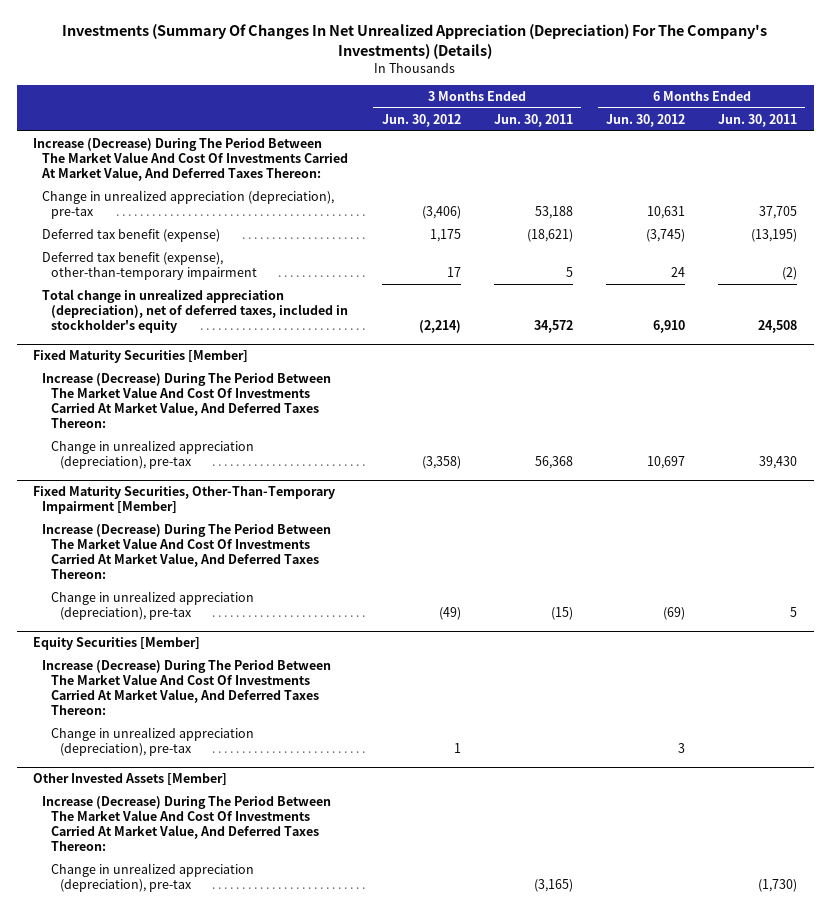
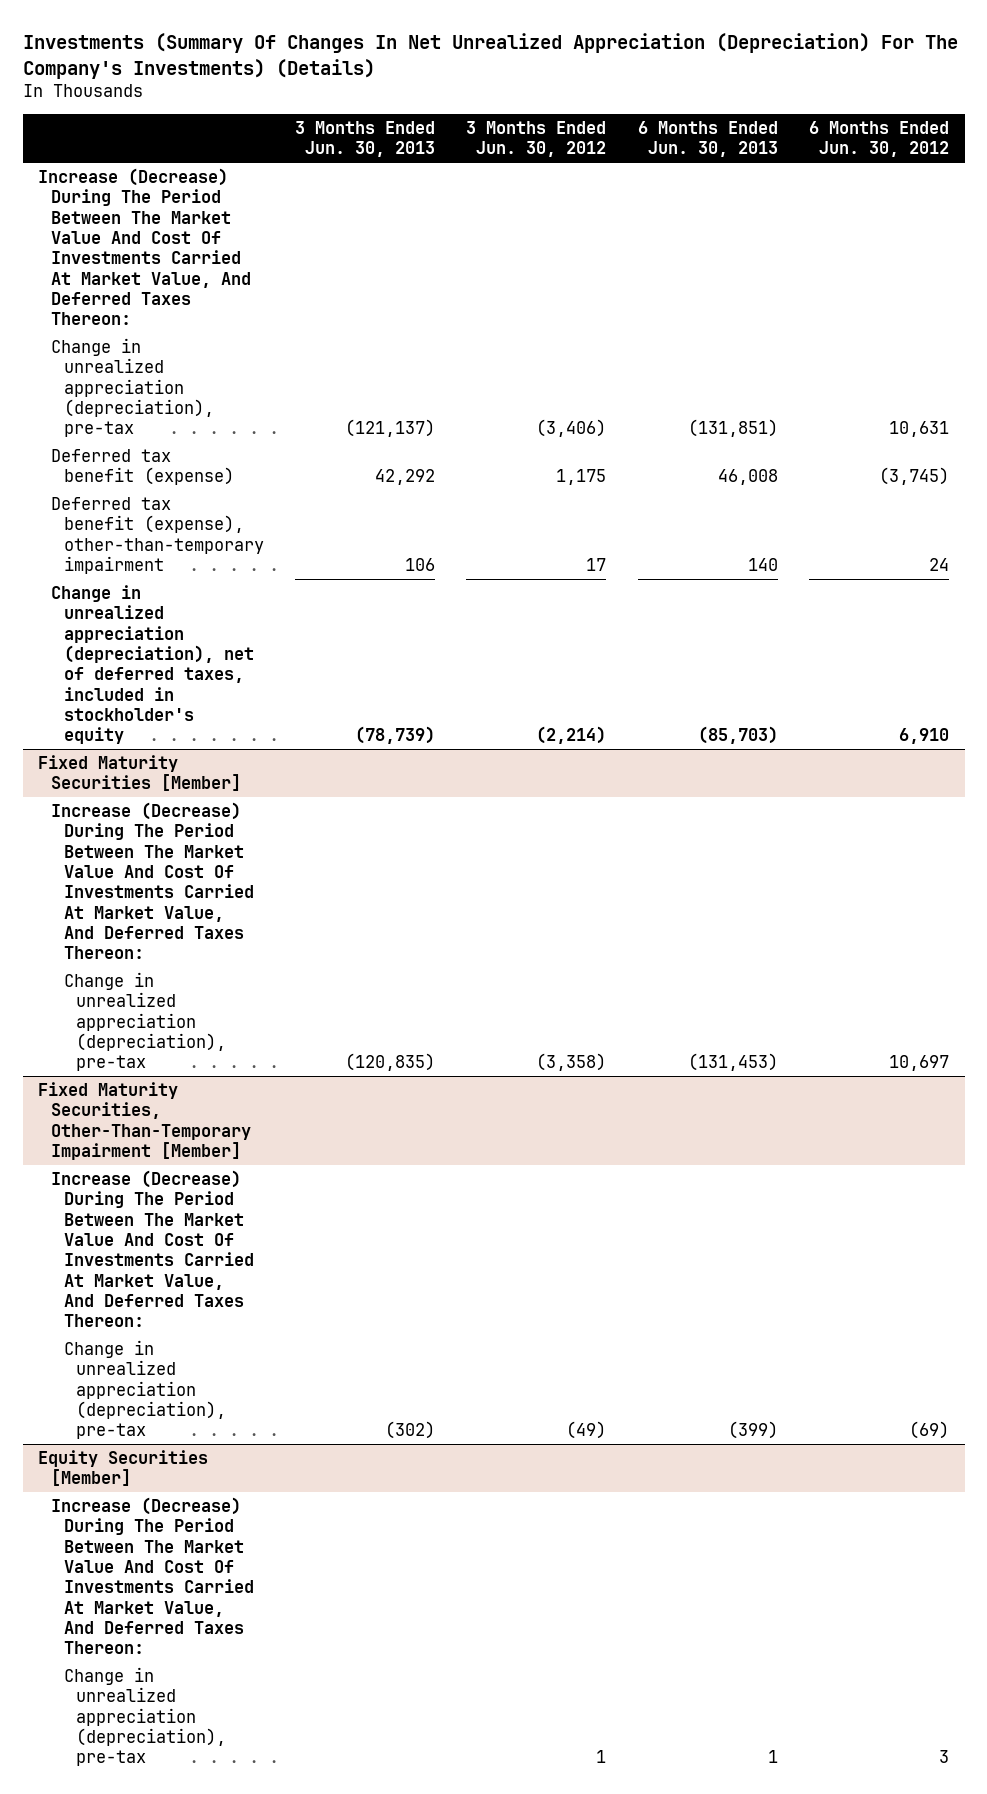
[493,113,573,127] Jun. 30, 2011 -> none
[718,113,798,127] Jun. 30, 2011 -> none
none -> [295,121,436,158] 3 Months Ended Jun. 30, 2013
none -> [637,121,778,158] 6 Months Ended Jun. 30, 2013
[42,288,349,333] Total change in unrealized appreciation (depreciation), net of deferred taxes, included in stockholder's equity -> [51,585,254,745] Change in unrealized appreciation (depreciation), net of deferred taxes, included in stockholder's equity
[33,773,228,786] Other Invested Assets [Member] -> none
[42,795,332,851] Increase (Decrease) During The Period Between The Market Value And Cost Of Investments Carried At Market Value, And Deferred Taxes Thereon: -> none
[51,862,255,892] Change in unrealized appreciation (depreciation), pre-tax -> none

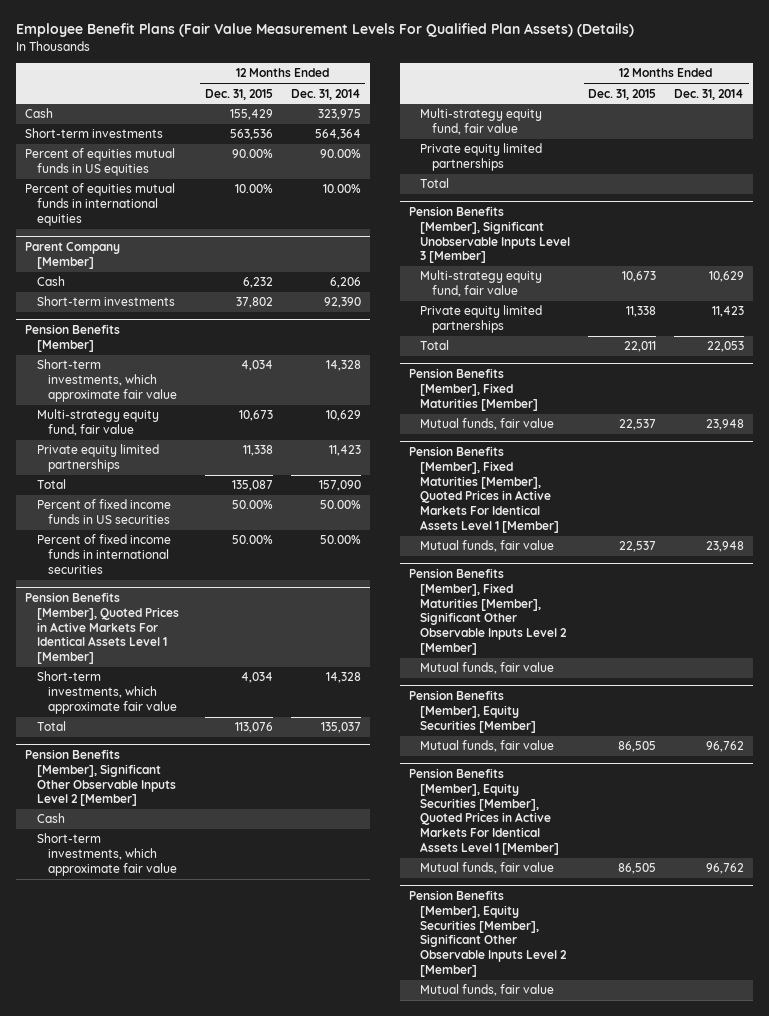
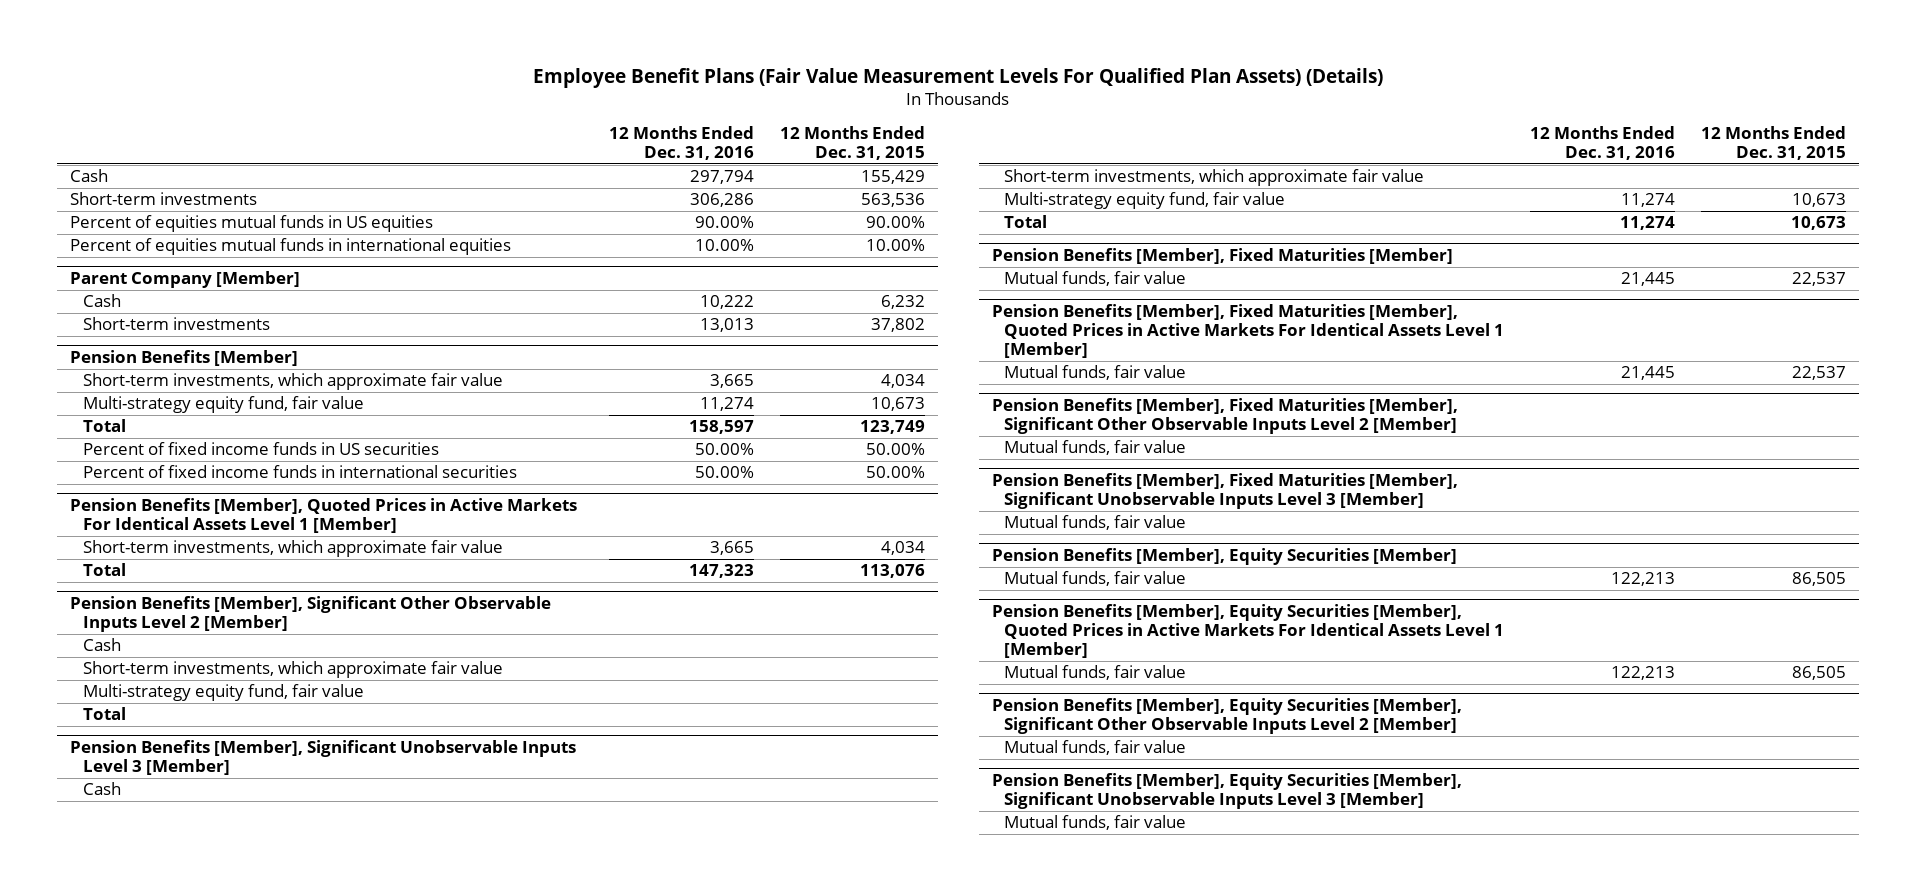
[290,88,361,100] Dec. 31, 2014 -> none
none -> [608,125,754,160] 12 Months Ended Dec. 31, 2016
[36,444,159,473] Private equity limited partnerships -> none
[231,480,273,492] 135,087 -> [859,420,925,435] 123,749
[420,143,543,172] Private equity limited partnerships -> none
none -> [82,782,121,796] Cash
none -> [1004,169,1425,187] Short-term investments, which approximate fair value
[420,305,543,334] Private equity limited partnerships -> none
[624,341,657,353] 22,011 -> [1791,216,1847,231] 10,673
none -> [991,472,1458,509] Pension Benefits [Member], Fixed Maturities [Member], Significant Unobservable Inputs Level 3 [Member]
none -> [1004,515,1187,531] Mutual funds, fair value
none -> [991,772,1462,809] Pension Benefits [Member], Equity Securities [Member], Significant Unobservable Inputs Level 3 [Member]
none -> [1004,815,1187,831] Mutual funds, fair value

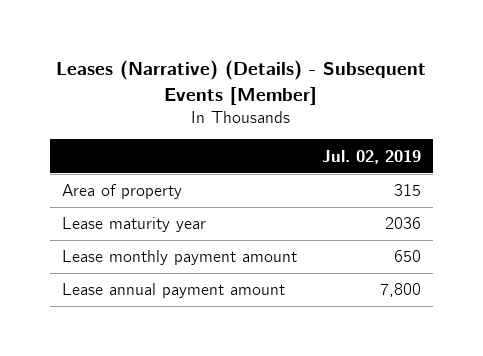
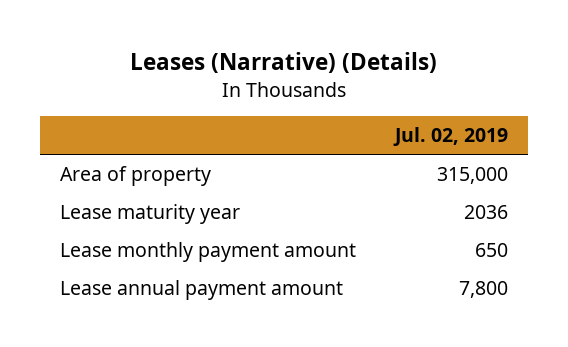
[56,60,427,105] Leases (Narrative) (Details) - Subsequent Events [Member] -> [129,52,437,74] Leases (Narrative) (Details)
[393,184,421,197] 315 -> [437,167,509,185] 315,000

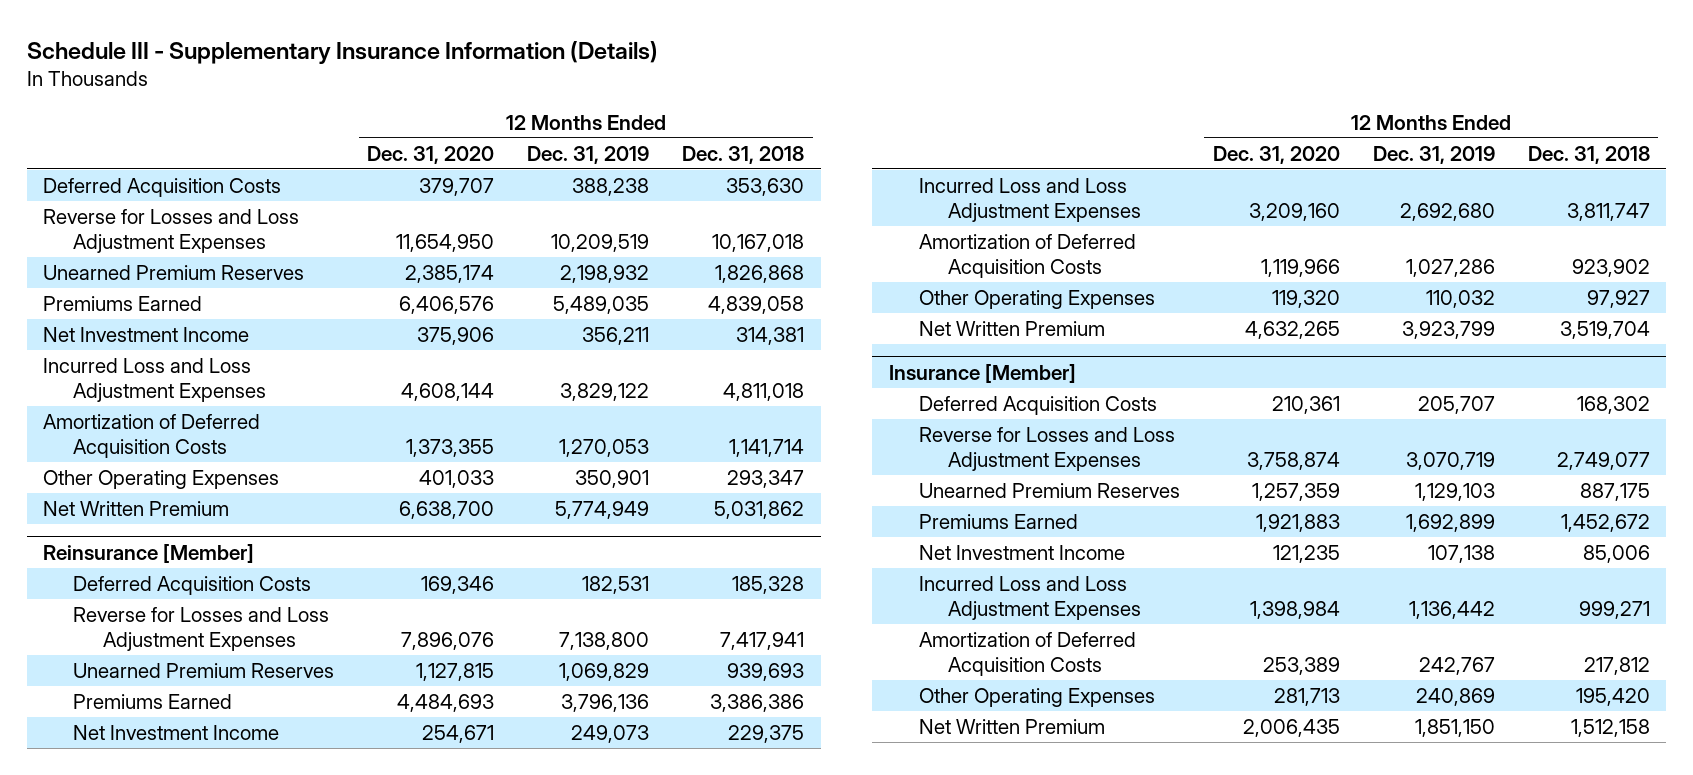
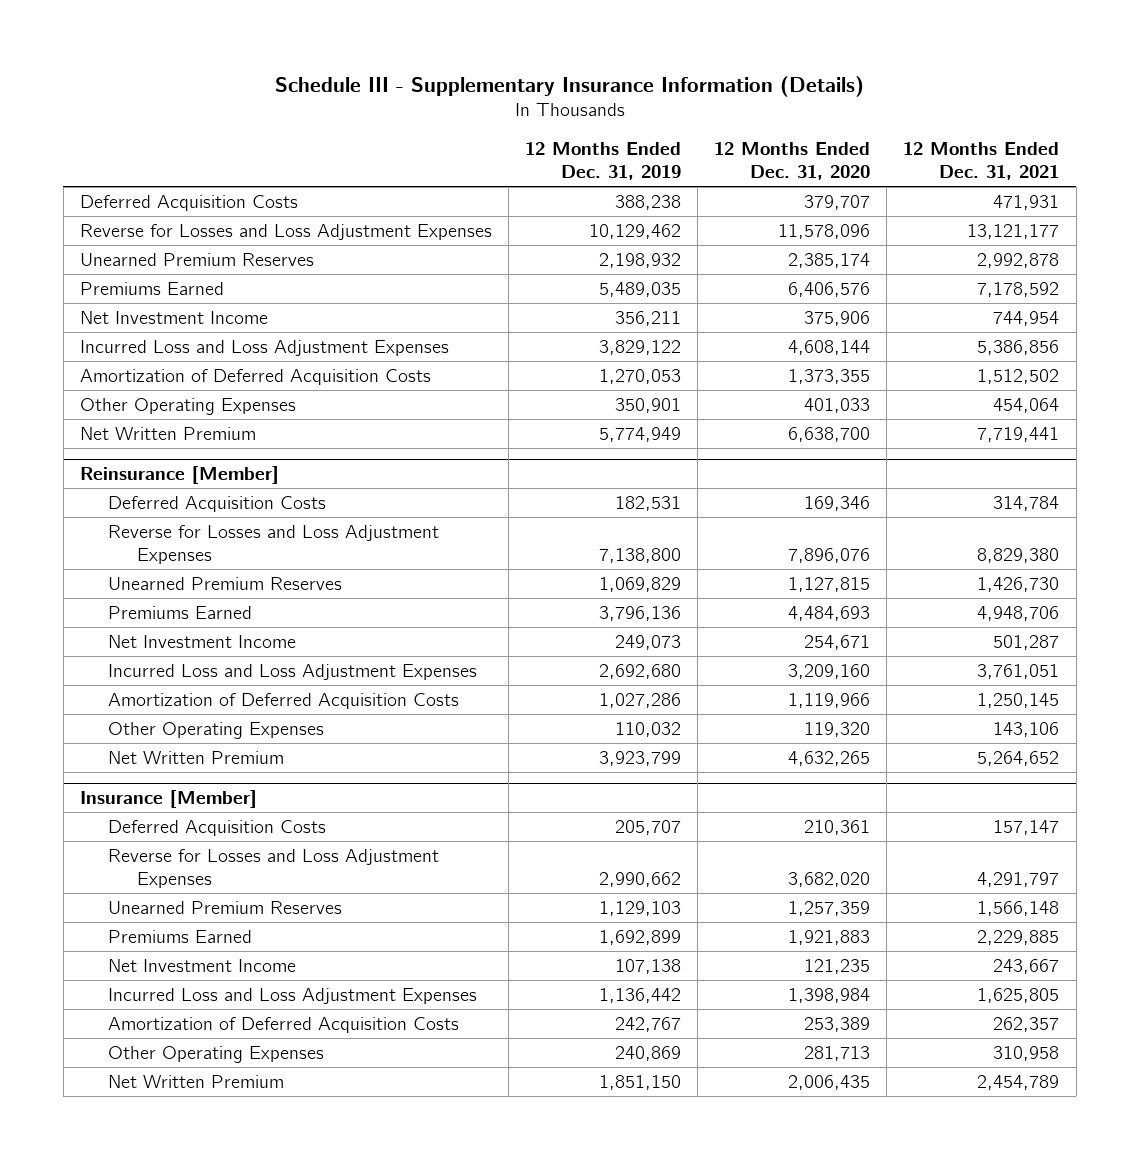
[682,145,805,164] Dec. 31, 2018 -> none
none -> [903,142,1060,181] 12 Months Ended Dec. 31, 2021
[396,234,495,253] 11,654,950 -> [778,223,871,239] 11,578,096
[551,234,650,253] 10,209,519 -> [588,223,681,239] 10,129,462
[1246,452,1340,471] 3,758,874 -> [788,871,871,887] 3,682,020
[1405,452,1495,471] 3,070,719 -> [598,871,681,887] 2,990,662

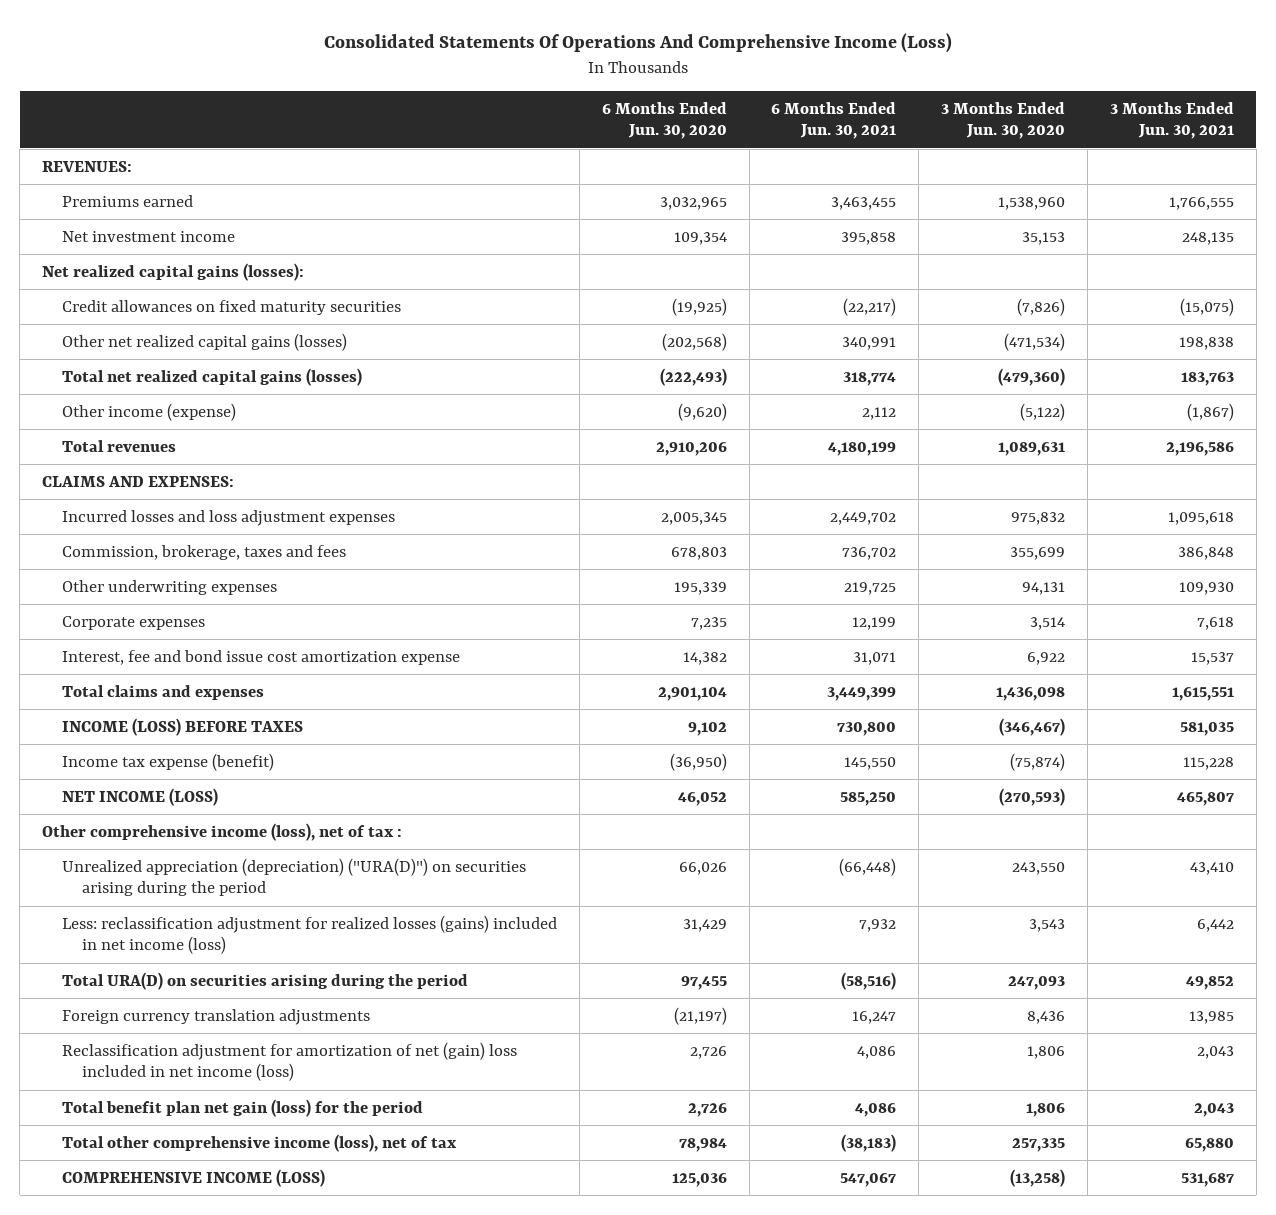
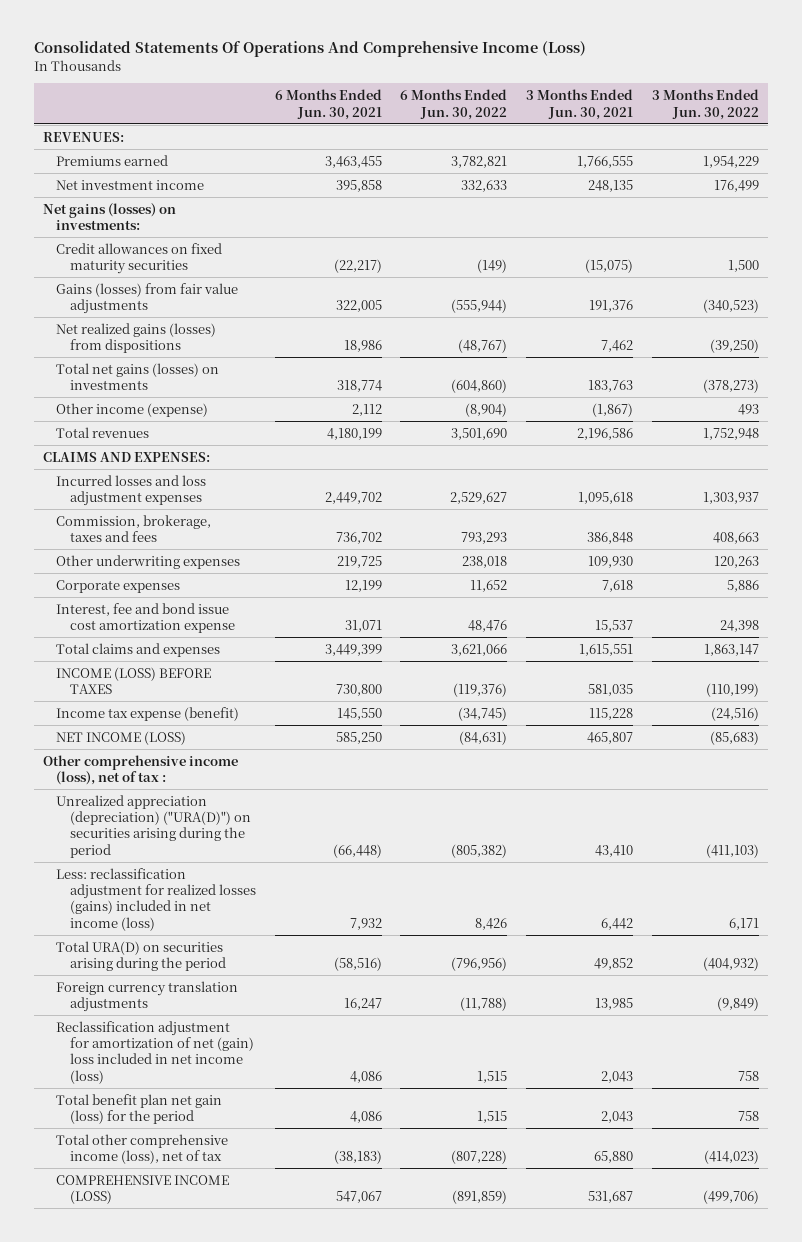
[601,101,727,140] 6 Months Ended Jun. 30, 2020 -> none
[941,101,1066,140] 3 Months Ended Jun. 30, 2020 -> none
none -> [400,89,508,120] 6 Months Ended Jun. 30, 2022
none -> [652,89,760,120] 3 Months Ended Jun. 30, 2022
[42,262,305,281] Net realized capital gains (losses): -> none
none -> [42,202,176,231] Net gains (losses) on investments:
none -> [56,282,239,315] Gains (losses) from fair value adjustments
[62,332,348,351] Other net realized capital gains (losses) -> [56,322,217,354] Net realized gains (losses) from dispositions
[842,336,897,350] 340,991 -> [343,340,382,353] 18,986
[1178,336,1234,350] 198,838 -> [601,340,634,353] 7,462
[62,367,363,386] Total net realized capital gains (losses) -> [56,362,220,391] Total net gains (losses) on investments

